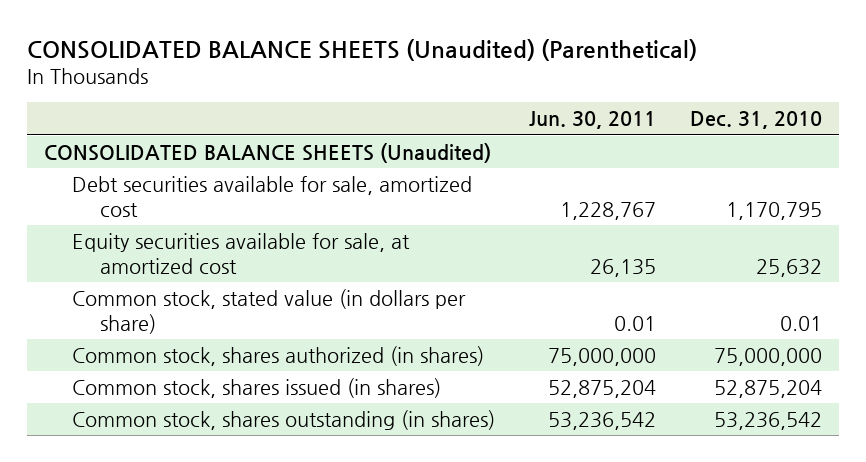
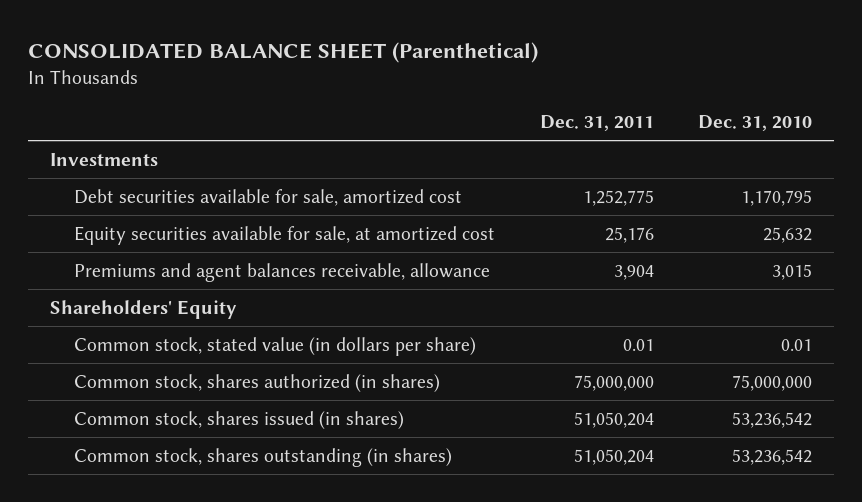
[26,38,697,61] CONSOLIDATED BALANCE SHEETS (Unaudited) (Parenthetical) -> [27,42,538,64] CONSOLIDATED BALANCE SHEET (Parenthetical)
[528,111,656,130] Jun. 30, 2011 -> none
none -> [539,115,654,132] Dec. 31, 2011
[43,142,491,163] CONSOLIDATED BALANCE SHEETS (Unaudited) -> none
none -> [50,152,159,166] Investments
none -> [74,262,491,282] Premiums and agent balances receivable, allowance
none -> [50,299,238,319] Shareholders' Equity
[713,379,822,398] 52,875,204 -> [732,411,813,428] 53,236,542

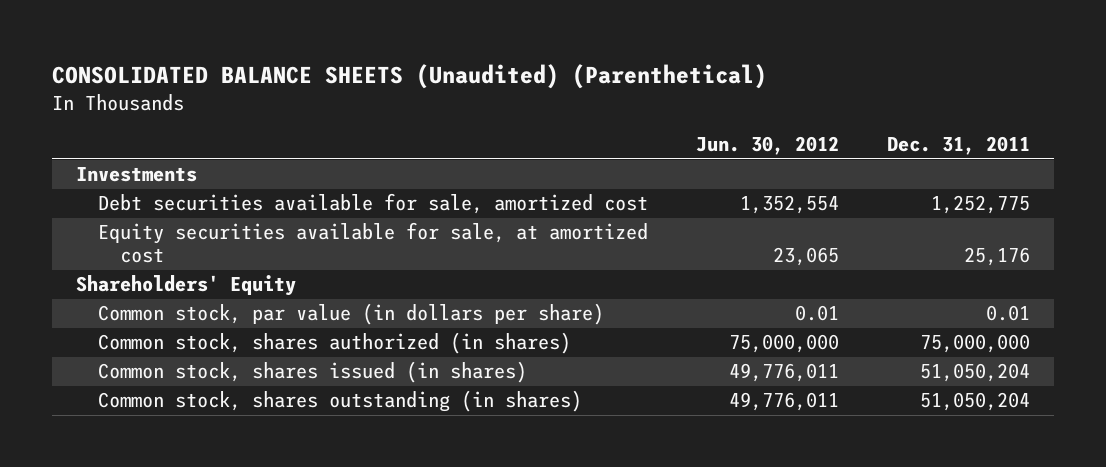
[27,42,538,64] CONSOLIDATED BALANCE SHEET (Parenthetical) -> [51,63,767,89] CONSOLIDATED BALANCE SHEETS (Unaudited) (Parenthetical)
[698,115,813,132] Dec. 31, 2010 -> none
none -> [696,136,840,156] Jun. 30, 2012
[74,262,491,282] Premiums and agent balances receivable, allowance -> none
[74,336,477,356] Common stock, stated value (in dollars per share) -> [97,303,604,326] Common stock, par value (in dollars per share)

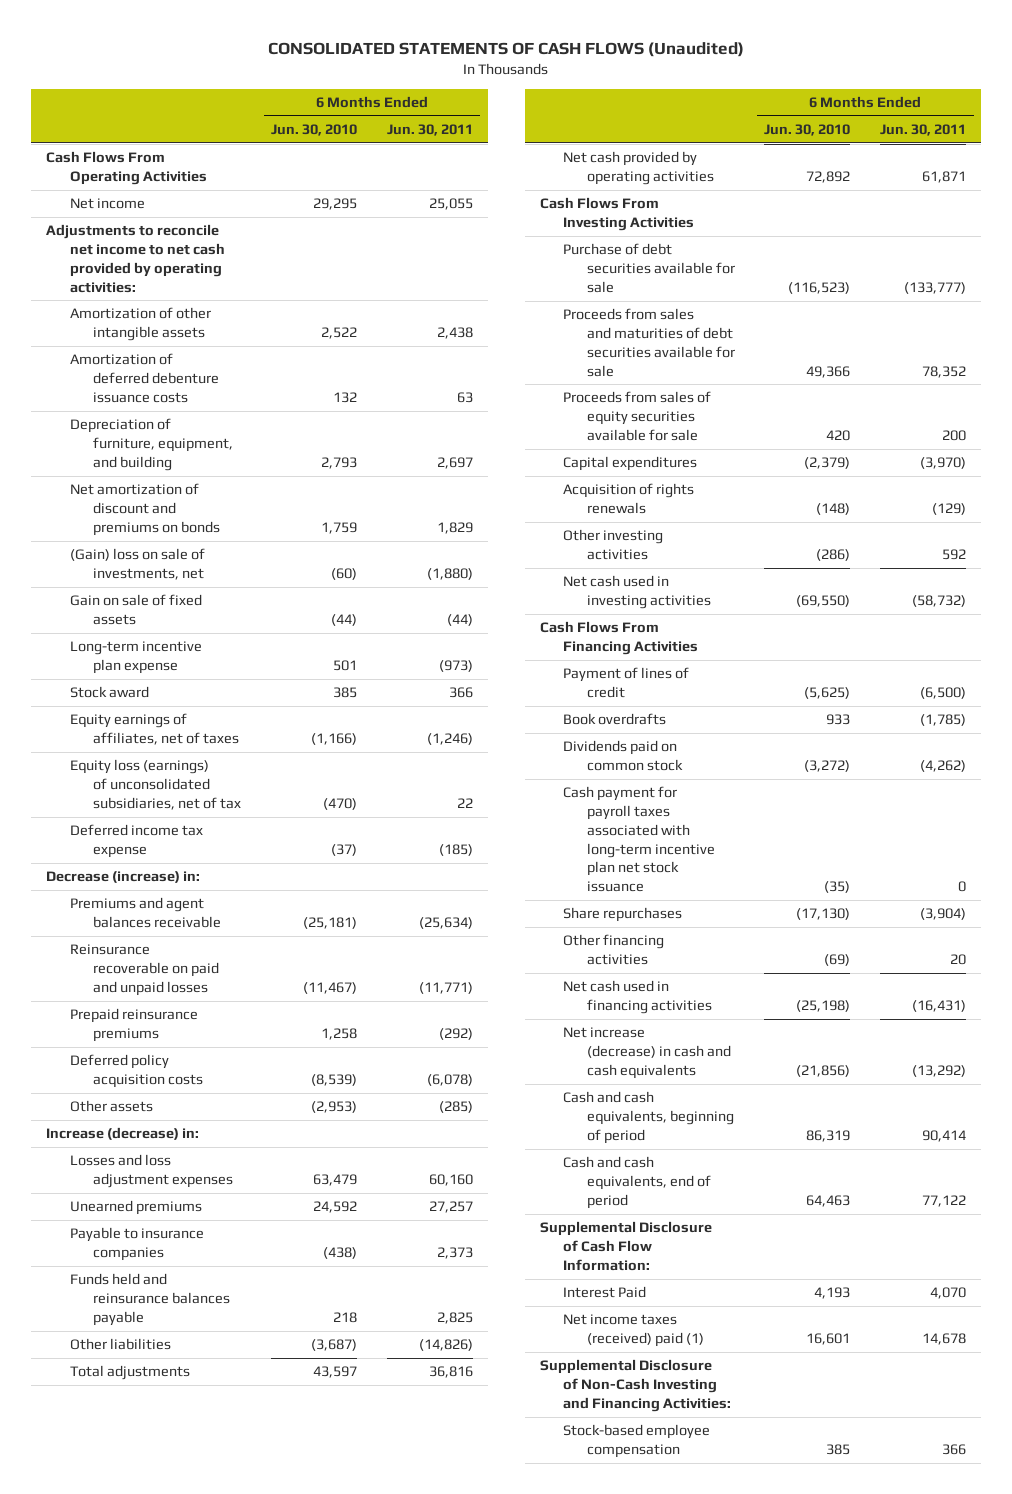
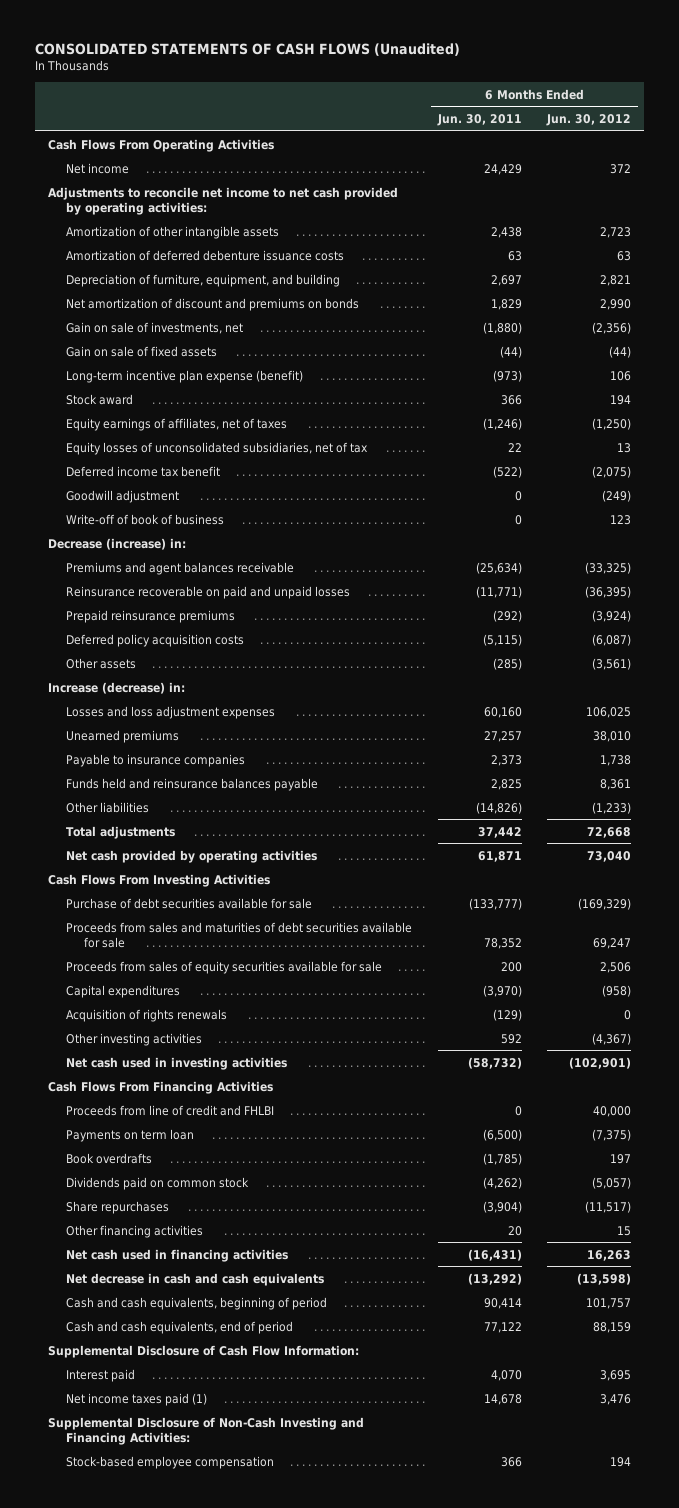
[271,124,358,137] Jun. 30, 2010 -> none
none -> [546,113,632,126] Jun. 30, 2012
[428,198,473,211] 25,055 -> [483,163,522,175] 24,429
[69,548,205,581] (Gain) loss on sale of investments, net -> [66,321,244,334] Gain on sale of investments, net
[69,641,202,675] Long-term incentive plan expense -> [66,369,304,383] Long-term incentive plan expense (benefit)
[69,759,242,810] Equity loss (earnings) of unconsolidated subsidiaries, net of tax -> [66,441,369,455] Equity losses of unconsolidated subsidiaries, net of tax
[69,824,203,859] Deferred income tax expense -> [66,465,221,477] Deferred income tax benefit
[438,844,473,857] (185) -> [492,465,522,478] (522)
none -> [66,489,180,503] Goodwill adjustment
none -> [66,513,225,525] Write-off of book of business
[426,1074,473,1087] (6,078) -> [482,633,522,646] (5,115)
[428,1366,473,1379] 36,816 -> [477,826,522,838] 37,442
[563,667,690,699] Payment of lines of credit -> none
none -> [66,1104,275,1116] Proceeds from line of credit and FHLBI
none -> [66,1128,195,1142] Payments on term loan
[563,786,715,893] Cash payment for payroll taxes associated with long-term incentive plan net stock issuance -> none
[563,1027,731,1079] Net increase (decrease) in cash and cash equivalents -> [66,1272,325,1286] Net decrease in cash and cash equivalents
[563,1286,647,1299] Interest Paid -> [66,1368,136,1382] Interest paid
[563,1314,704,1348] Net income taxes (received) paid (1) -> [66,1392,208,1406] Net income taxes paid (1)

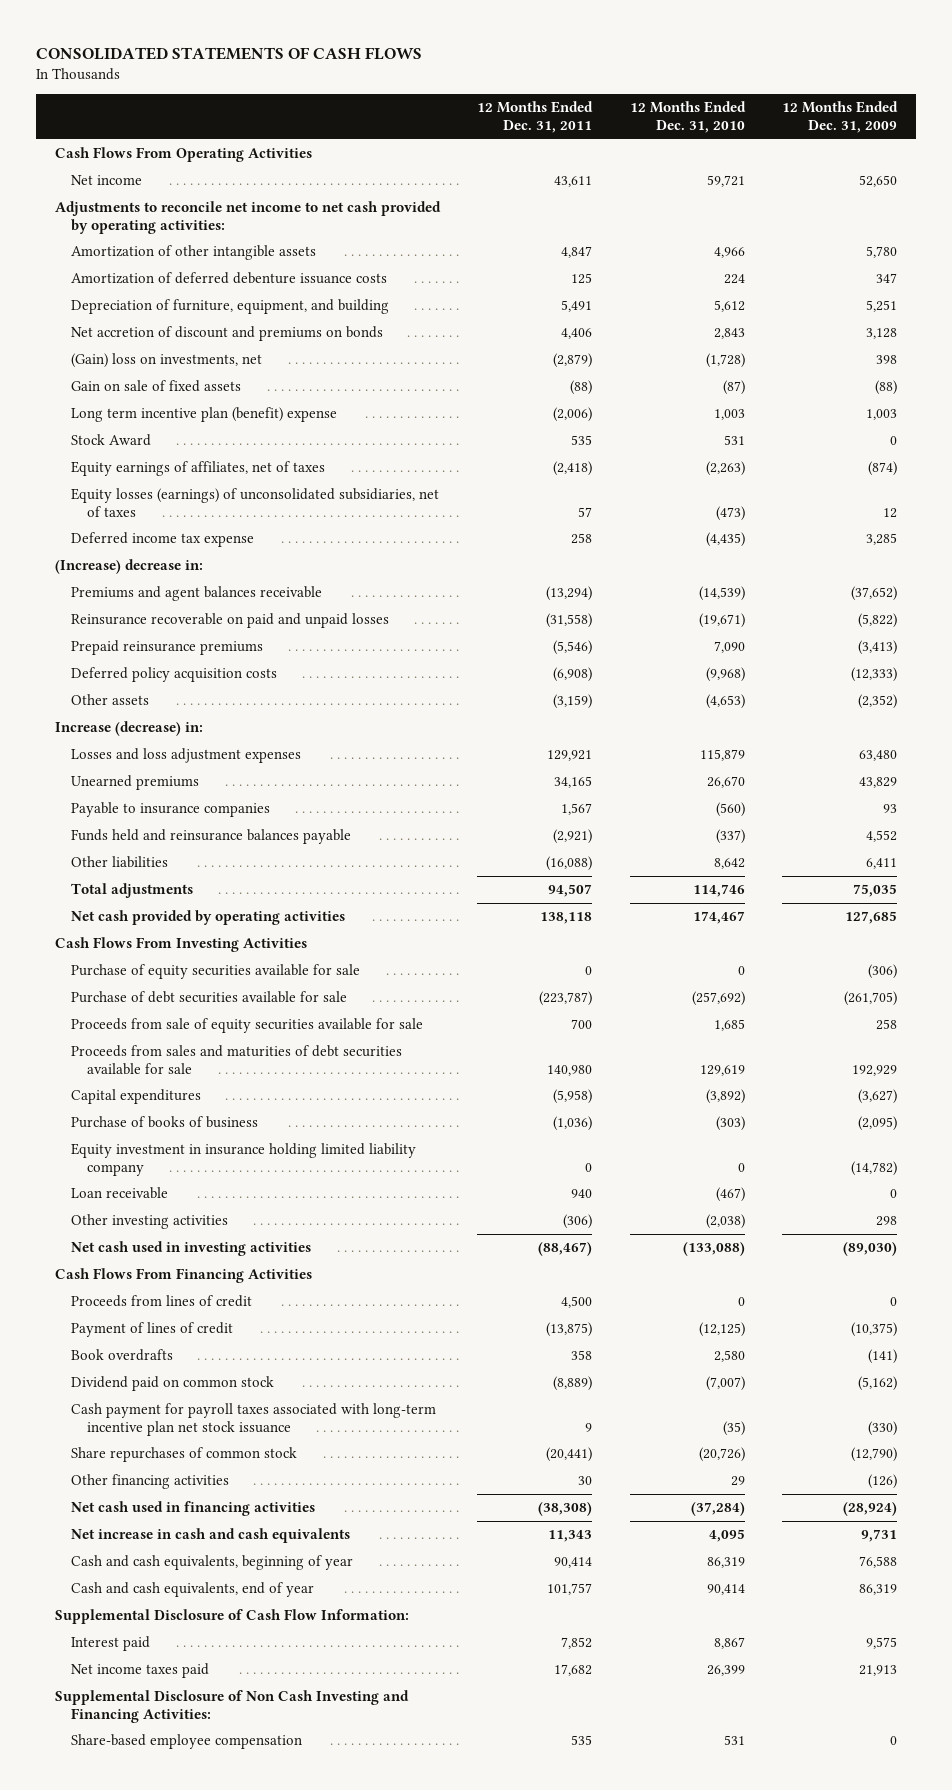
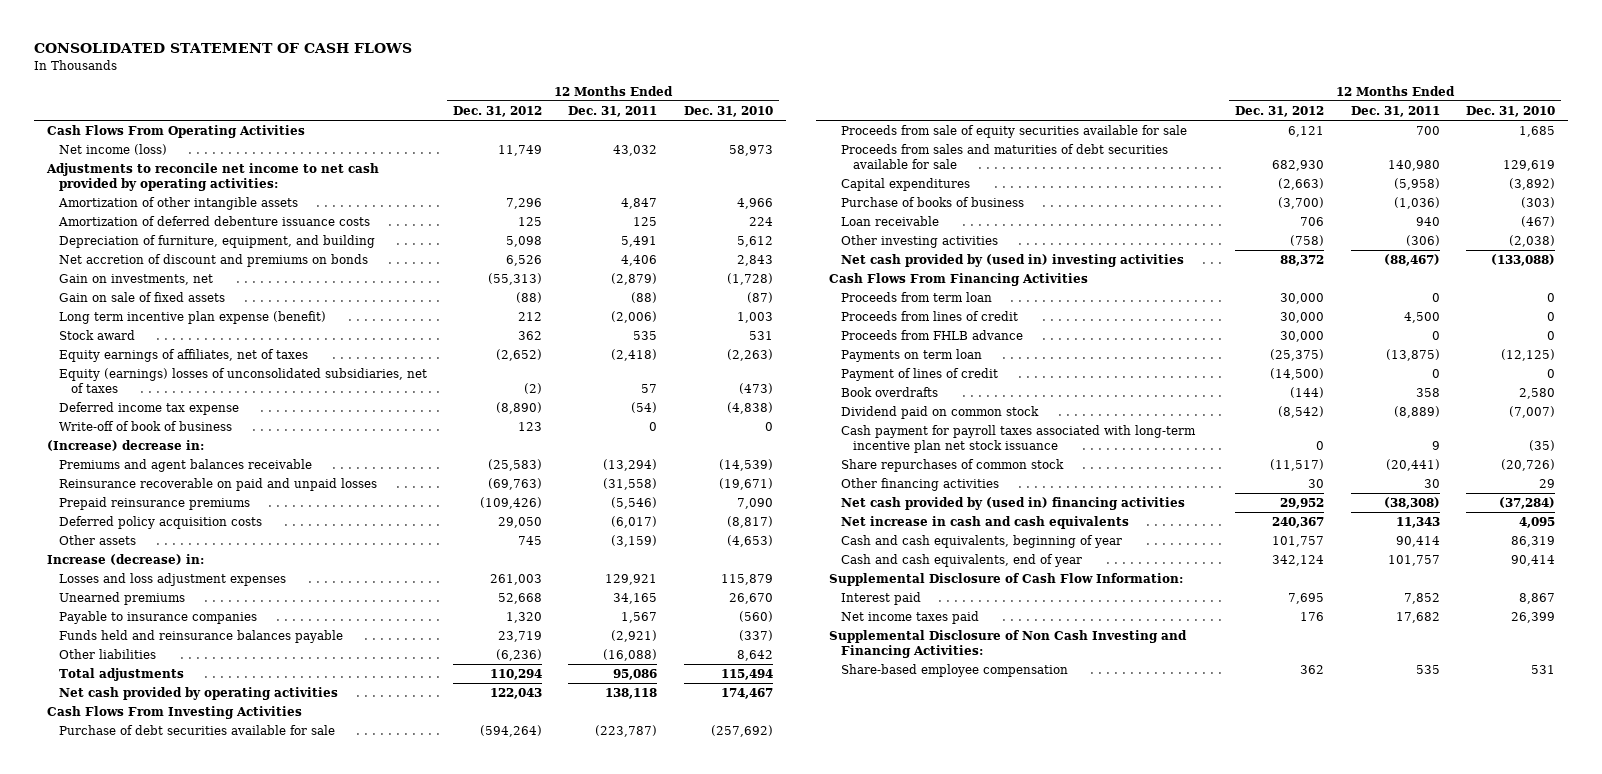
[35,47,422,61] CONSOLIDATED STATEMENTS OF CASH FLOWS -> [34,43,413,54] CONSOLIDATED STATEMENT OF CASH FLOWS
[782,101,899,134] 12 Months Ended Dec. 31, 2009 -> none
none -> [453,105,543,117] Dec. 31, 2012
[70,175,142,186] Net income -> [59,144,168,156] Net income (loss)
[554,176,593,188] 43,611 -> [613,145,658,157] 43,032
[706,175,745,188] 59,721 -> [728,145,773,157] 58,973
[70,353,262,369] (Gain) loss on investments, net -> [59,274,214,286] Gain on investments, net
[70,407,337,423] Long term incentive plan (benefit) expense -> [59,311,327,325] Long term incentive plan expense (benefit)
[70,434,151,447] Stock Award -> [59,330,136,341] Stock award
[70,488,439,517] Equity losses (earnings) of unconsolidated subsidiaries, net of taxes -> [59,368,428,393] Equity (earnings) losses of unconsolidated subsidiaries, net of taxes
[571,533,593,545] 258 -> [631,402,658,414] (54)
[705,532,745,548] (4,435) -> [726,402,773,415] (4,838)
none -> [59,421,233,432] Write-off of book of business
[553,667,593,683] (6,908) -> [611,516,658,529] (6,017)
[705,667,745,683] (9,968) -> [726,516,773,529] (8,817)
[548,884,593,898] 94,507 -> [613,669,658,681] 95,086
[692,884,745,898] 114,746 -> [720,669,773,681] 115,494
[70,964,360,980] Purchase of equity securities available for sale -> none
[70,1143,416,1176] Equity investment in insurance holding limited liability company -> none
[70,1241,311,1257] Net cash used in investing activities -> [841,254,1185,268] Net cash provided by (used in) investing activities
none -> [841,292,993,303] Proceeds from term loan
none -> [841,330,1024,341] Proceeds from FHLB advance
none -> [841,349,983,363] Payments on term loan
[546,1322,593,1338] (13,875) -> [1431,369,1440,379] 0
[698,1322,745,1338] (12,125) -> [1546,369,1555,379] 0
[70,1501,315,1517] Net cash used in financing activities -> [841,497,1186,511] Net cash provided by (used in) financing activities

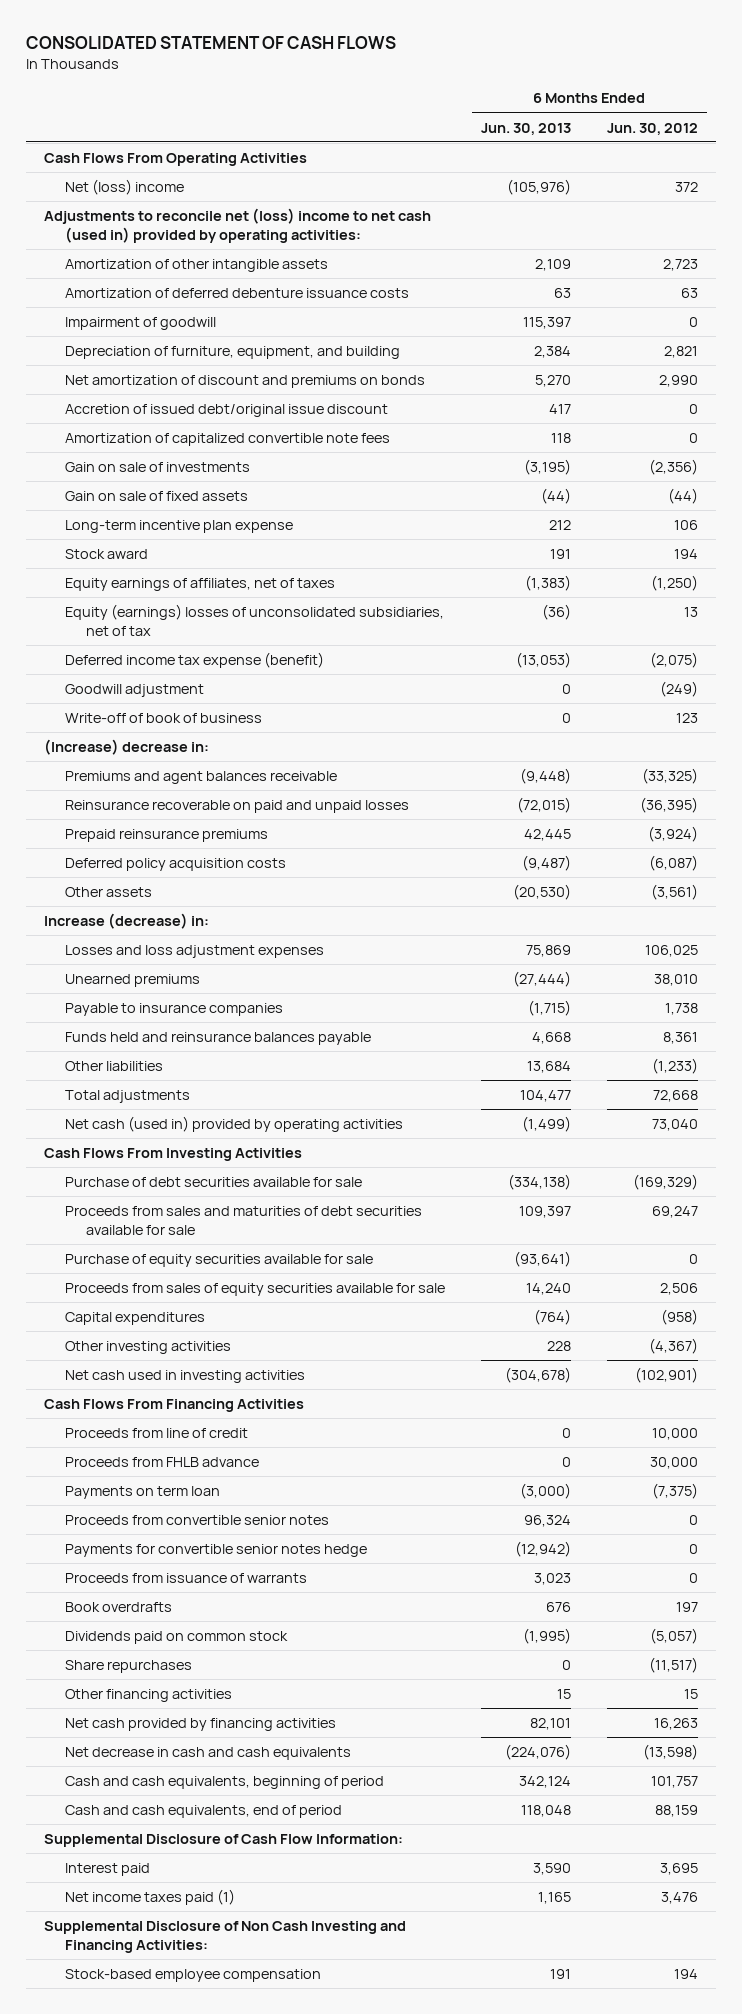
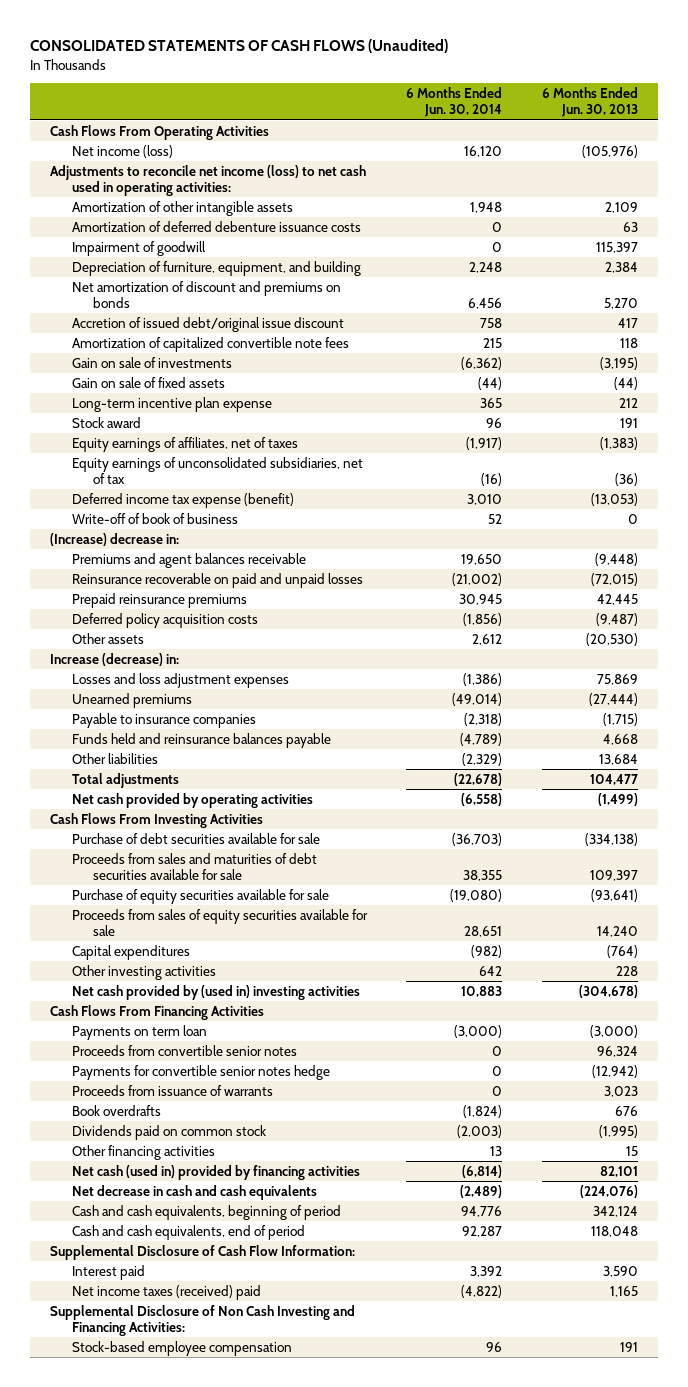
[26,35,397,49] CONSOLIDATED STATEMENT OF CASH FLOWS -> [30,39,449,54] CONSOLIDATED STATEMENTS OF CASH FLOWS (Unaudited)
[606,122,698,135] Jun. 30, 2012 -> none
none -> [406,87,503,118] 6 Months Ended Jun. 30, 2014
[65,178,185,195] Net (loss) income -> [71,144,173,158] Net income (loss)
[44,207,432,243] Adjustments to reconcile net (loss) income to net cash (used in) provided by operating activities: -> [49,164,366,196] Adjustments to reconcile net income (loss) to net cash used in operating activities:
[65,603,445,636] Equity (earnings) losses of unconsolidated subsidiaries, net of tax -> [71,456,363,484] Equity earnings of unconsolidated subsidiaries, net of tax
[65,683,205,697] Goodwill adjustment -> none
[65,1115,404,1132] Net cash (used in) provided by operating activities -> [71,792,313,808] Net cash provided by operating activities
[65,1369,306,1383] Net cash used in investing activities -> [71,984,360,1000] Net cash provided by (used in) investing activities
[65,1427,249,1438] Proceeds from line of credit -> none
[65,1456,260,1467] Proceeds from FHLB advance -> none
[65,1659,193,1673] Share repurchases -> none
[65,1717,337,1731] Net cash provided by financing activities -> [71,1164,360,1180] Net cash (used in) provided by financing activities
[65,1888,236,1905] Net income taxes paid (1) -> [71,1284,261,1300] Net income taxes (received) paid

